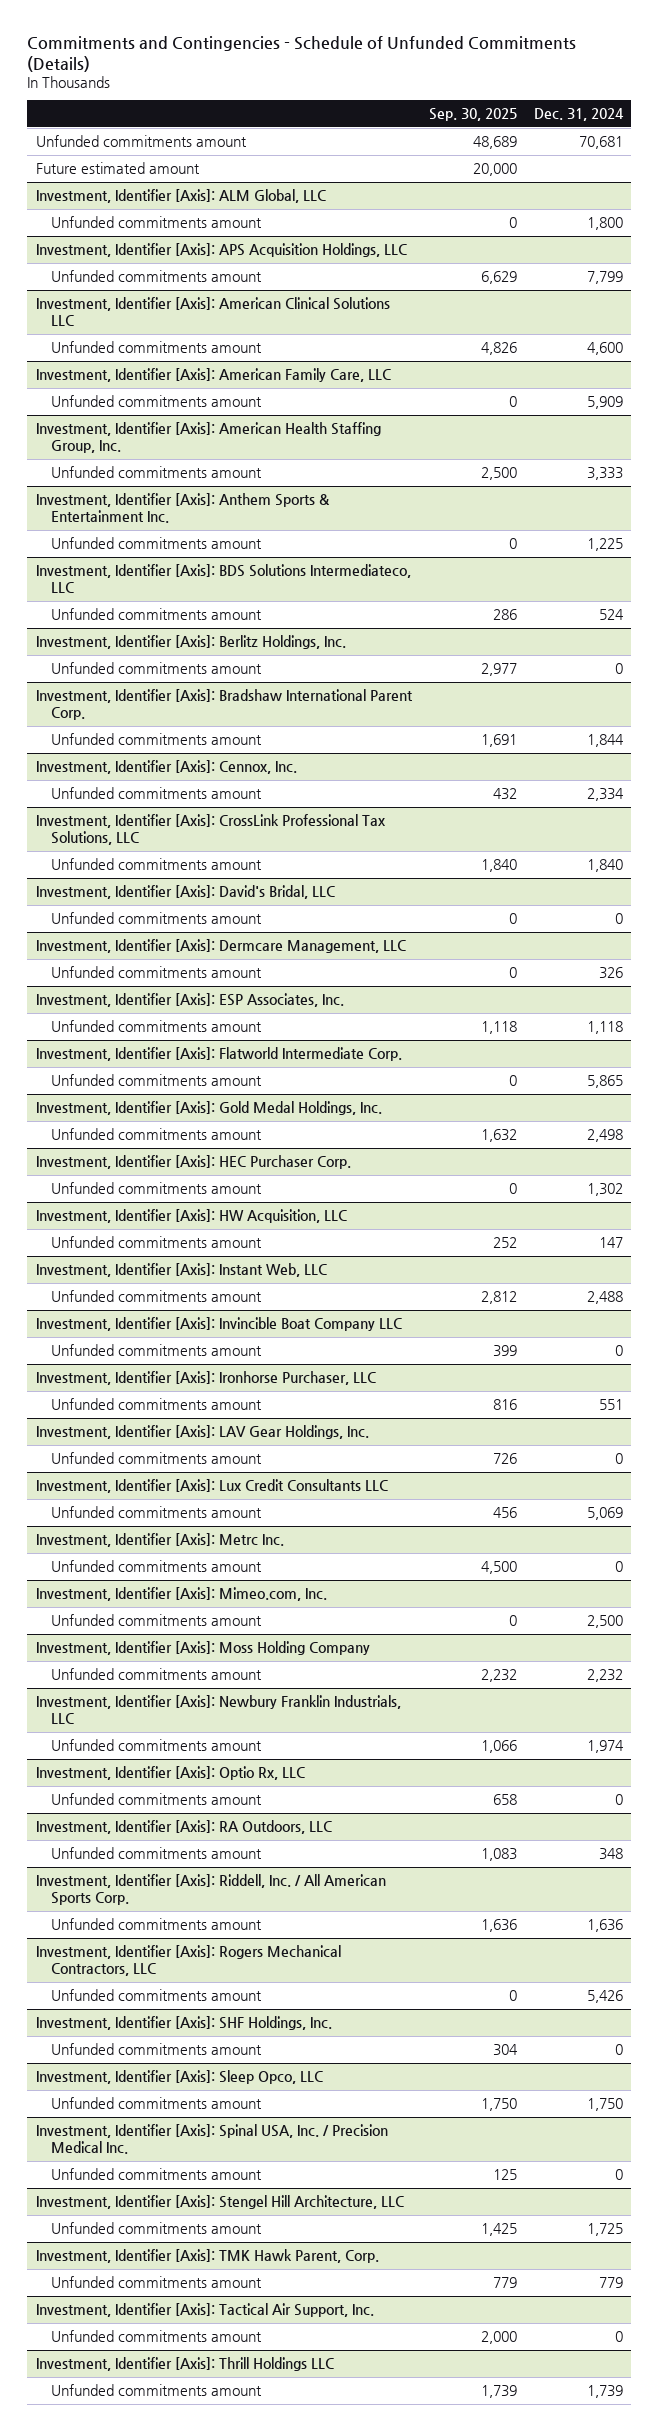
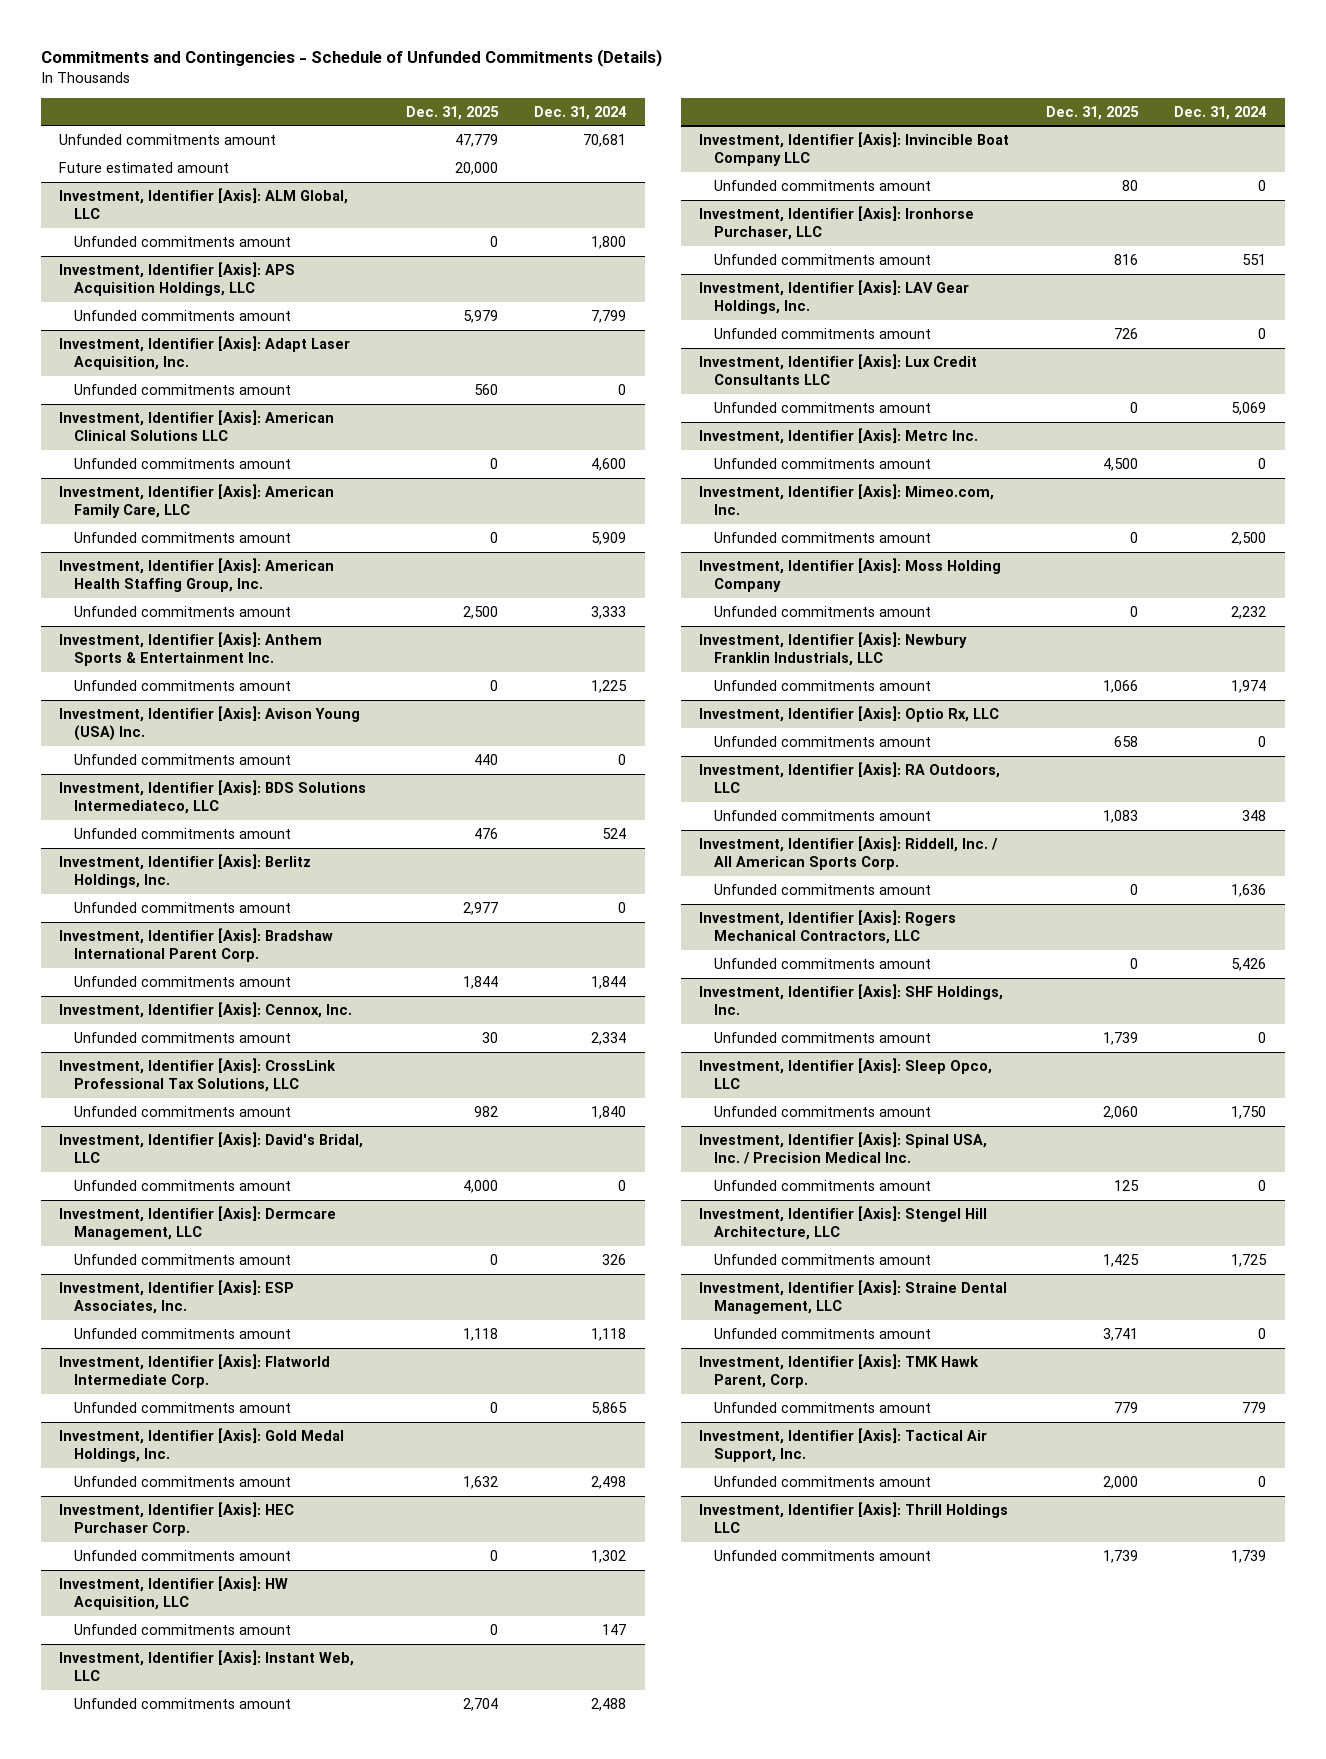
[428,108,517,122] Sep. 30, 2025 -> none
none -> [405,105,499,120] Dec. 31, 2025
none -> [59,336,351,371] Investment, Identifier [Axis]: Adapt Laser Acquisition, Inc.
none -> [74,384,292,396] Unfunded commitments amount
none -> [59,706,361,742] Investment, Identifier [Axis]: Avison Young (USA) Inc.
none -> [74,754,292,766] Unfunded commitments amount
none -> [699,1280,1008,1315] Investment, Identifier [Axis]: Straine Dental Management, LLC
none -> [714,1328,932,1340] Unfunded commitments amount

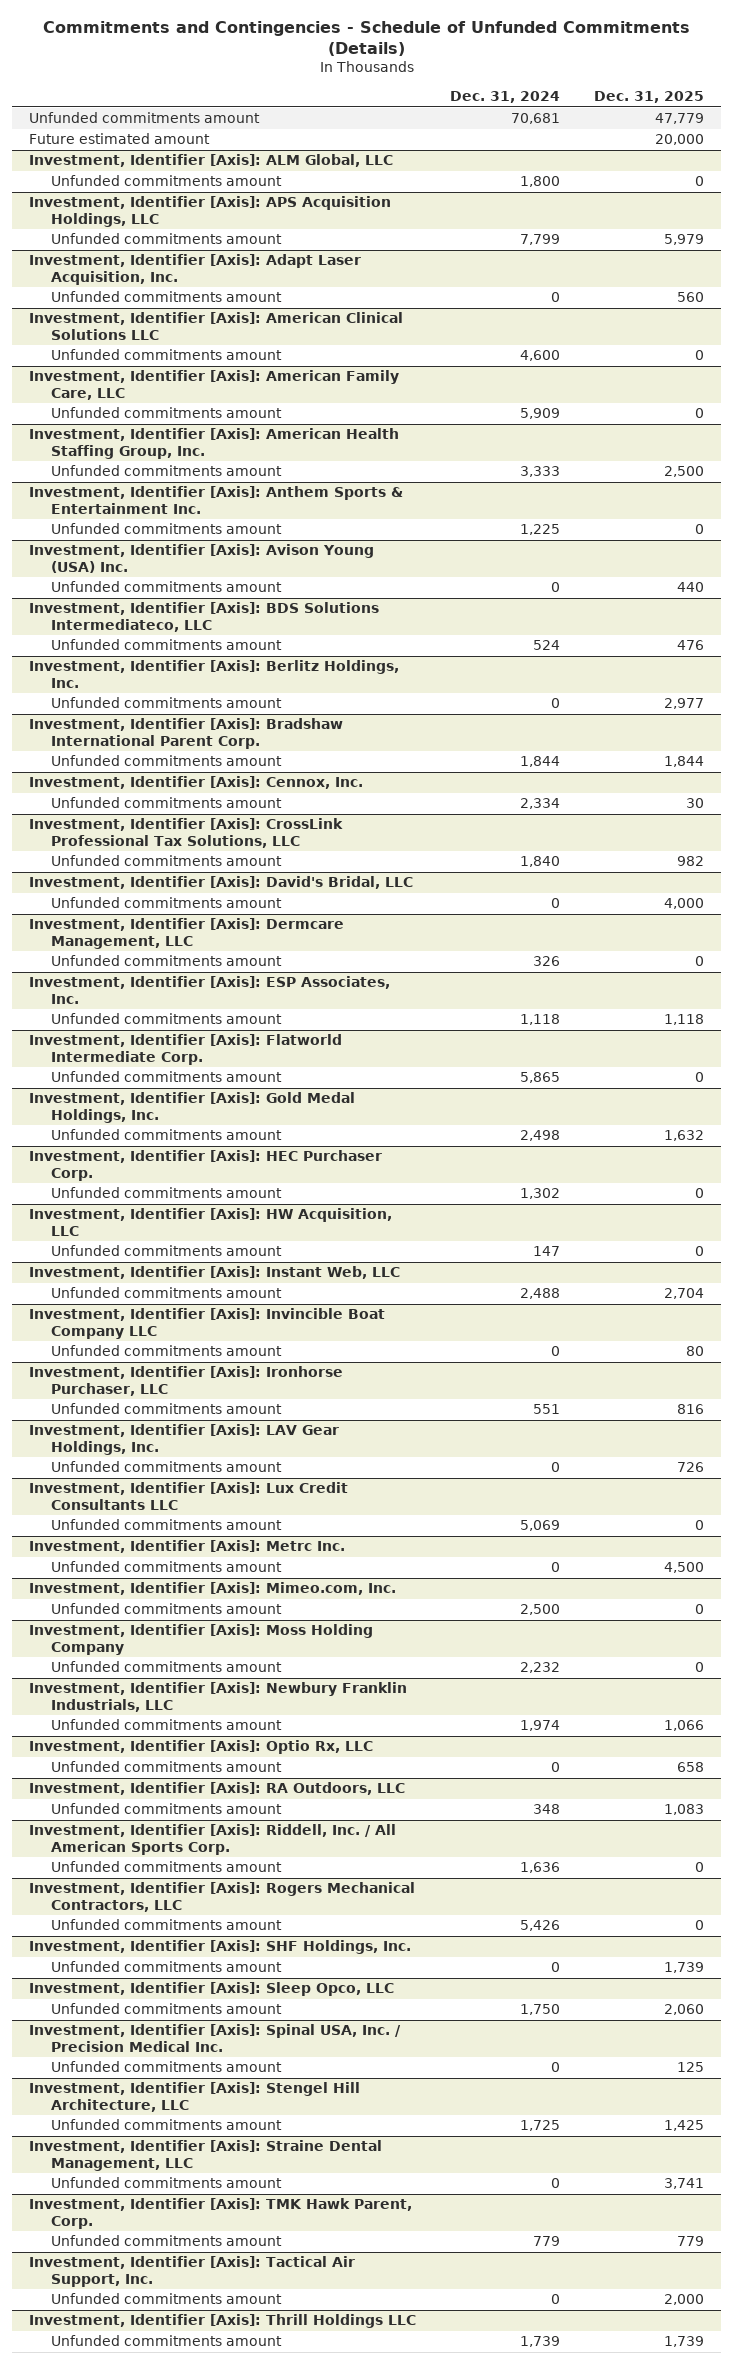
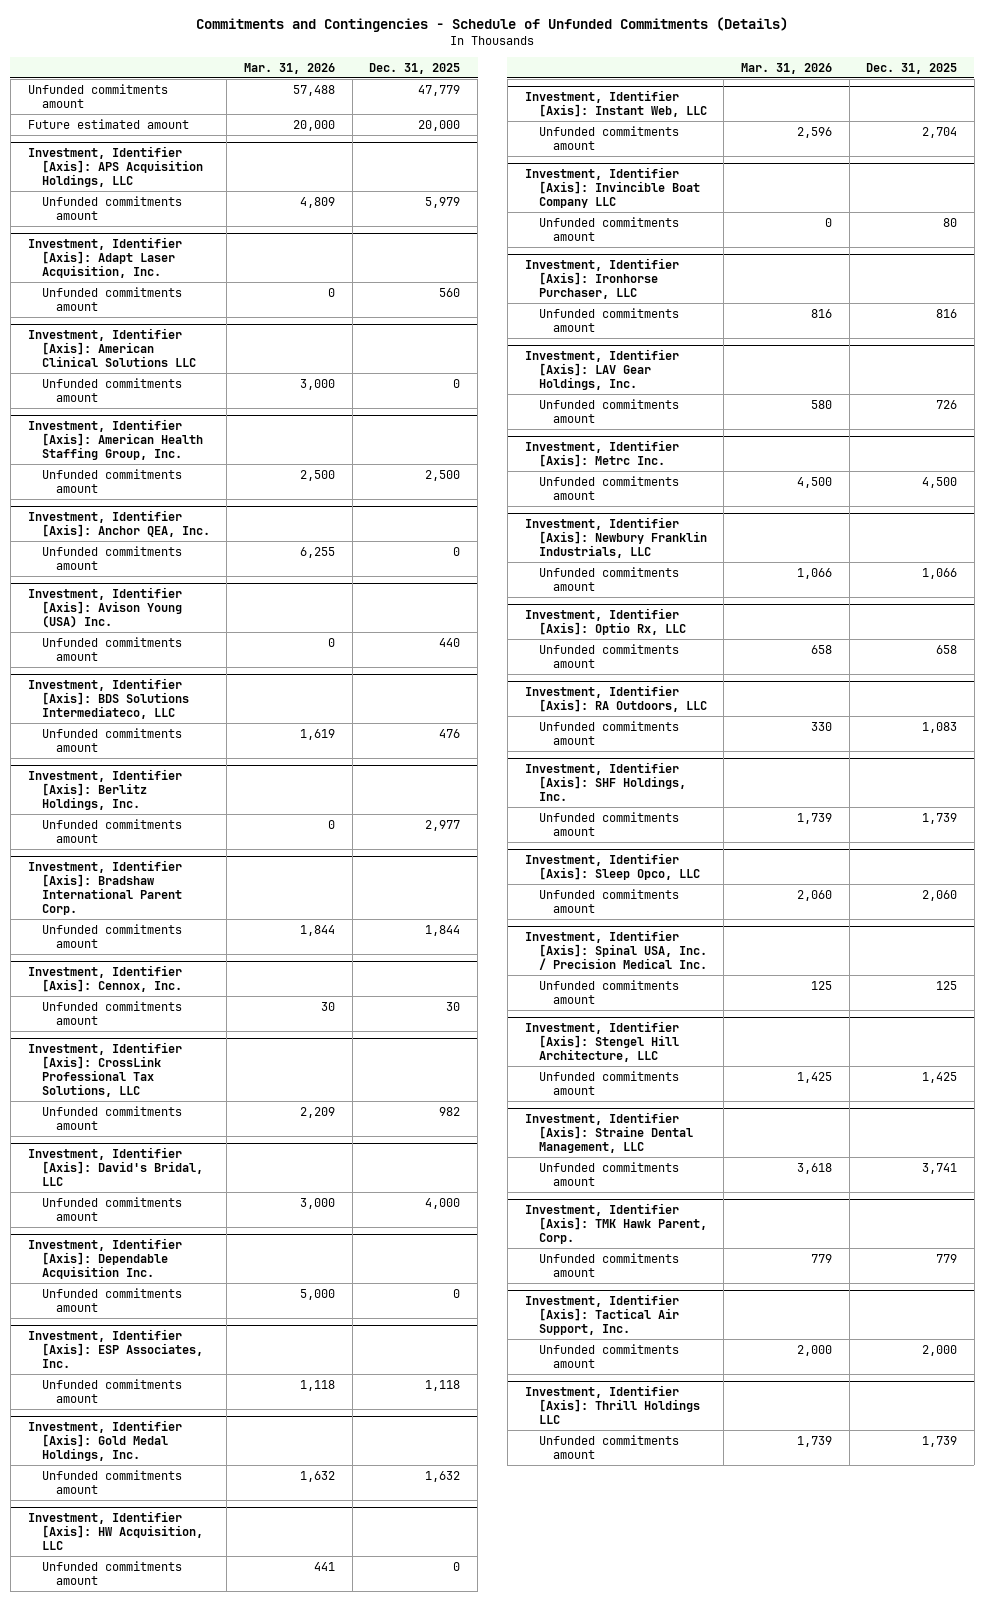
[450,90,561,103] Dec. 31, 2024 -> none
none -> [244,62,336,74] Mar. 31, 2026
[29,154,394,168] Investment, Identifier [Axis]: ALM Global, LLC -> none
[50,175,282,187] Unfunded commitments amount -> none
[29,370,400,400] Investment, Identifier [Axis]: American Family Care, LLC -> none
[50,407,282,419] Unfunded commitments amount -> none
[29,486,404,514] Investment, Identifier [Axis]: Anthem Sports & Entertainment Inc. -> none
none -> [27,509,210,537] Investment, Identifier [Axis]: Anchor QEA, Inc.
[29,918,345,949] Investment, Identifier [Axis]: Dermcare Management, LLC -> none
none -> [27,1237,182,1279] Investment, Identifier [Axis]: Dependable Acquisition Inc.
[29,1034,343,1065] Investment, Identifier [Axis]: Flatworld Intermediate Corp. -> none
[50,1071,282,1083] Unfunded commitments amount -> none
[29,1150,383,1181] Investment, Identifier [Axis]: HEC Purchaser Corp. -> none
[50,1187,282,1199] Unfunded commitments amount -> none
[29,1482,349,1510] Investment, Identifier [Axis]: Lux Credit Consultants LLC -> none
[50,1519,282,1531] Unfunded commitments amount -> none
[29,1582,397,1596] Investment, Identifier [Axis]: Mimeo.com, Inc. -> none
[50,1603,282,1615] Unfunded commitments amount -> none
[29,1624,374,1655] Investment, Identifier [Axis]: Moss Holding Company -> none
[50,1661,282,1673] Unfunded commitments amount -> none
[29,1824,397,1855] Investment, Identifier [Axis]: Riddell, Inc. / All American Sports Corp. -> none
[50,1861,282,1873] Unfunded commitments amount -> none
[29,1882,416,1912] Investment, Identifier [Axis]: Rogers Mechanical Contractors, LLC -> none
[50,1919,282,1931] Unfunded commitments amount -> none

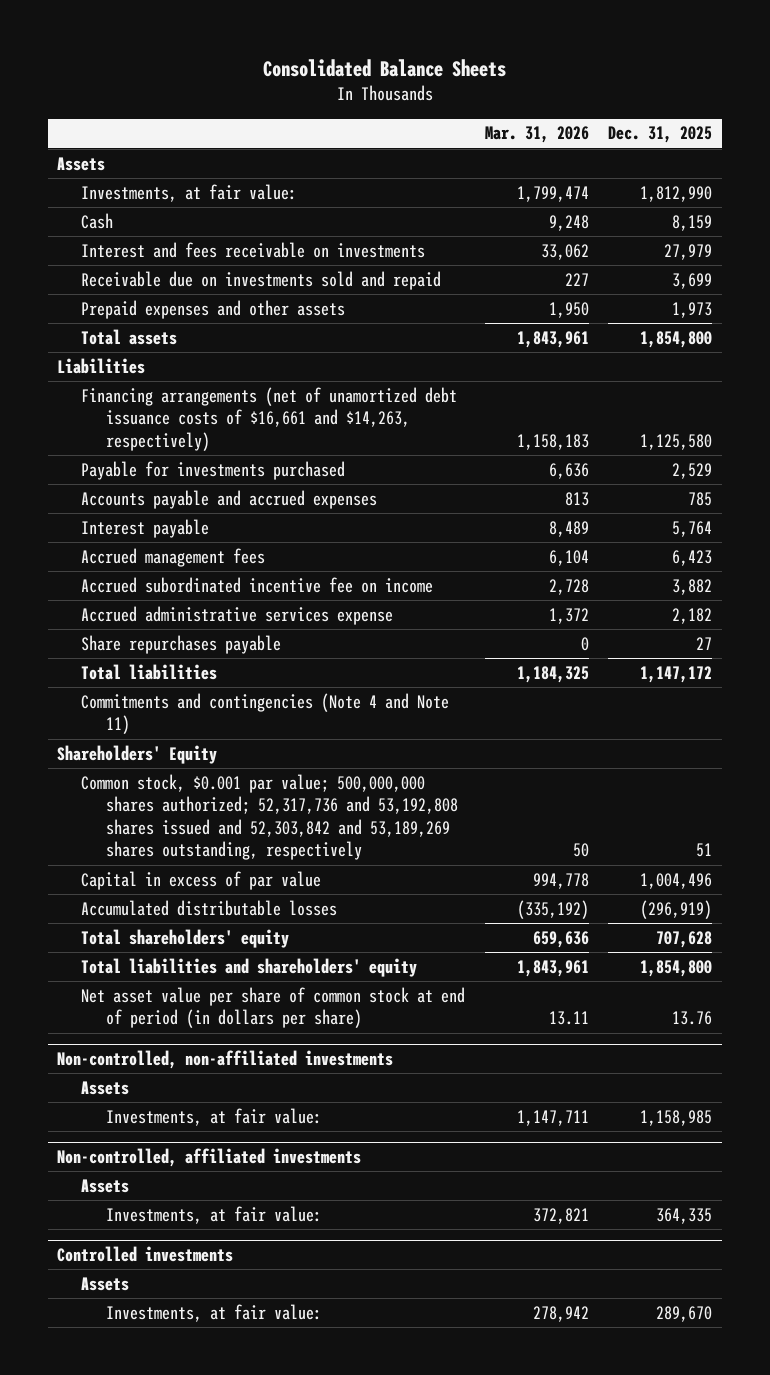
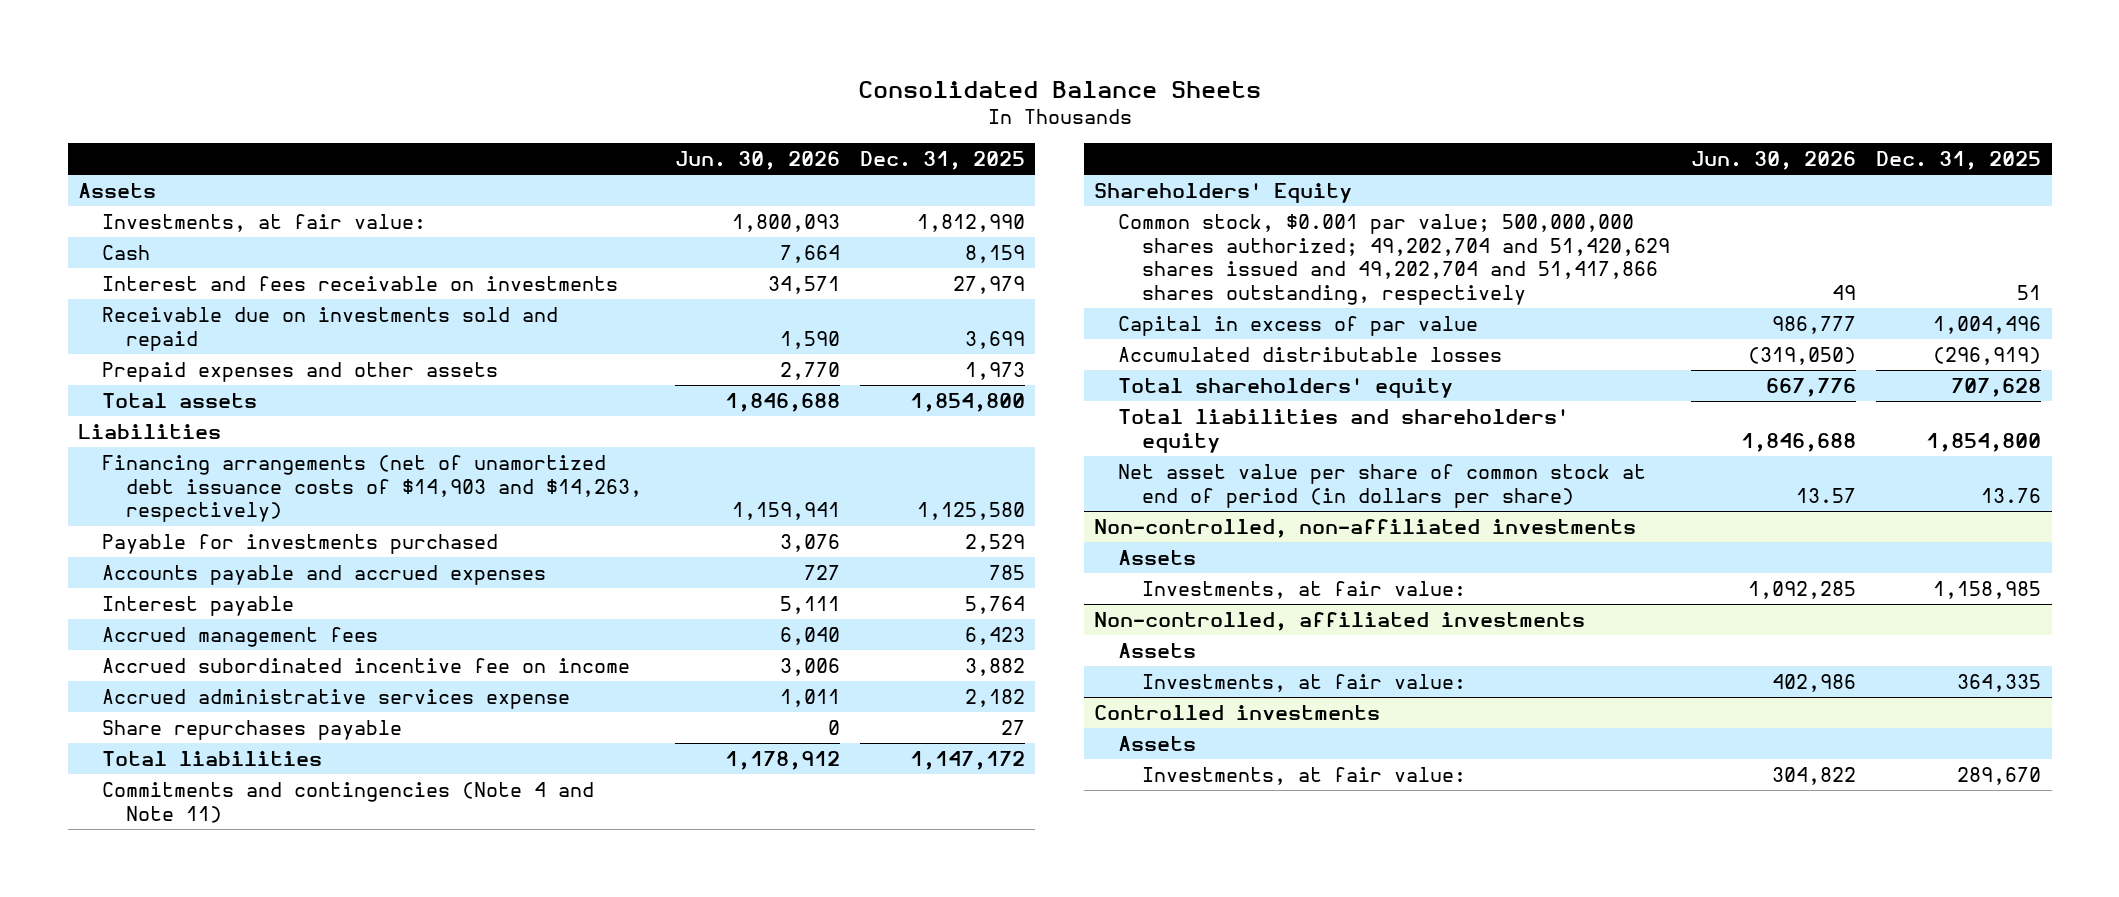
[484,126,589,144] Mar. 31, 2026 -> none
none -> [674,150,840,170] Jun. 30, 2026
[81,386,458,451] Financing arrangements (net of unamortized debt issuance costs of $16,661 and $14,263, respectively) -> [101,454,643,523] Financing arrangements (net of unamortized debt issuance costs of $14,903 and $14,263, respectively)
[81,773,458,861] Common stock, $0.001 par value; 500,000,000 shares authorized; 52,317,736 and 53,192,808 shares issued and 52,303,842 and 53,189,269 shares outstanding, respectively -> [1118,213,1671,305] Common stock, $0.001 par value; 500,000,000 shares authorized; 49,202,704 and 51,420,629 shares issued and 49,202,704 and 51,417,866 shares outstanding, respectively

